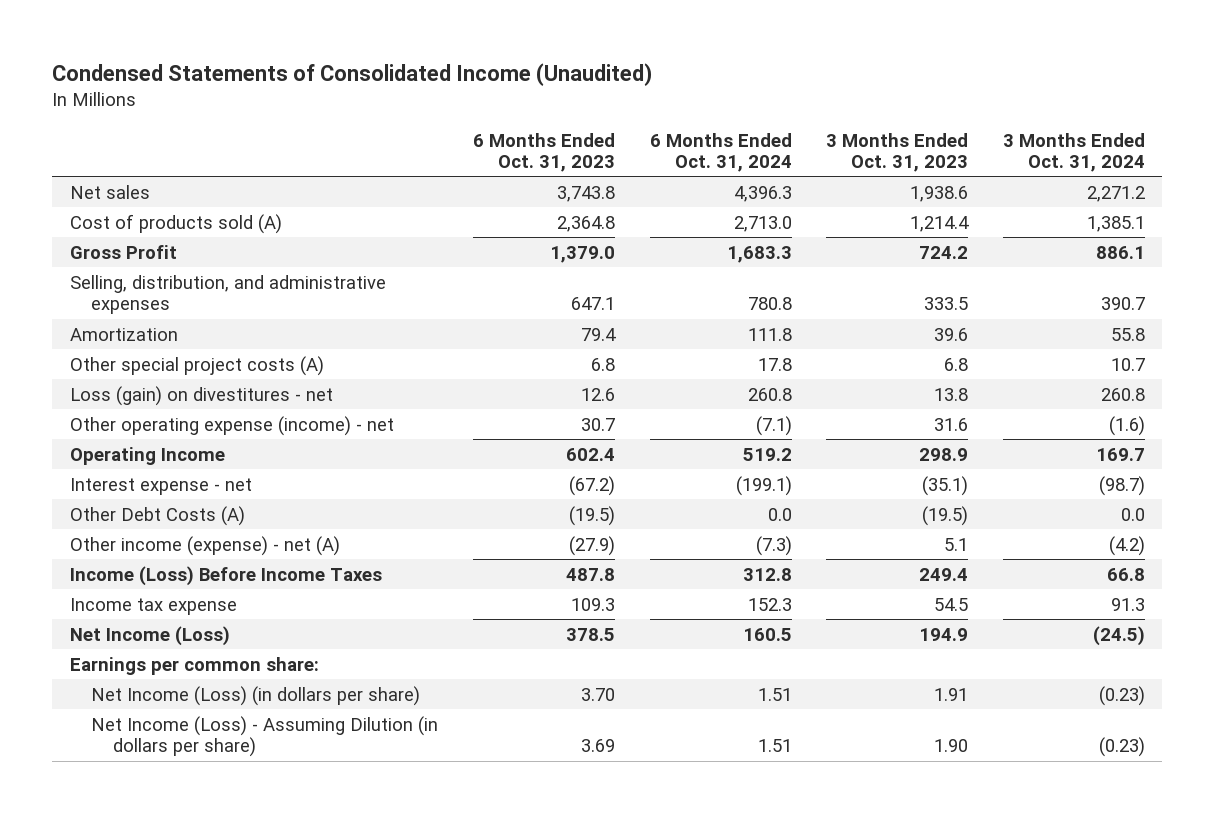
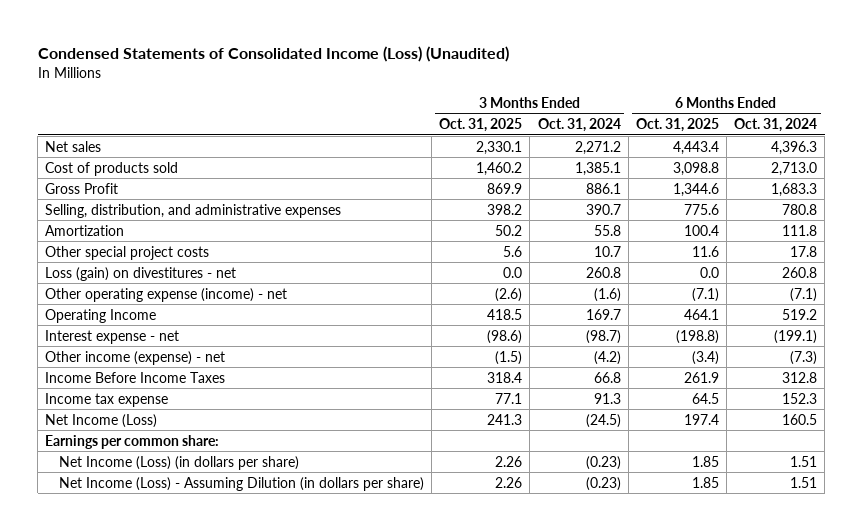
[52,63,653,87] Condensed Statements of Consolidated Income (Unaudited) -> [37,46,509,63] Condensed Statements of Consolidated Income (Loss) (Unaudited)
[473,132,616,172] 6 Months Ended Oct. 31, 2023 -> none
[826,132,969,172] 3 Months Ended Oct. 31, 2023 -> none
none -> [439,117,523,132] Oct. 31, 2025
none -> [635,117,719,132] Oct. 31, 2025
[69,213,282,234] Cost of products sold (A) -> [45,161,179,176] Cost of products sold
[69,355,324,376] Other special project costs (A) -> [45,245,210,260] Other special project costs
[69,505,245,526] Other Debt Costs (A) -> none
[69,535,340,556] Other income (expense) - net (A) -> [45,350,226,365] Other income (expense) - net
[69,565,382,586] Income (Loss) Before Income Taxes -> [45,371,226,383] Income Before Income Taxes

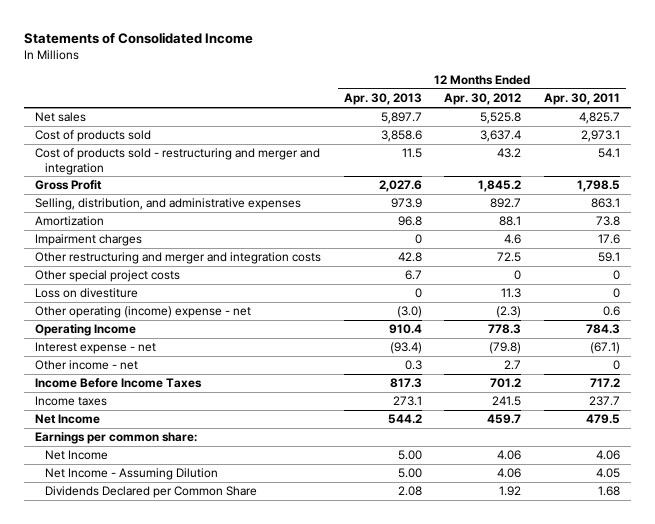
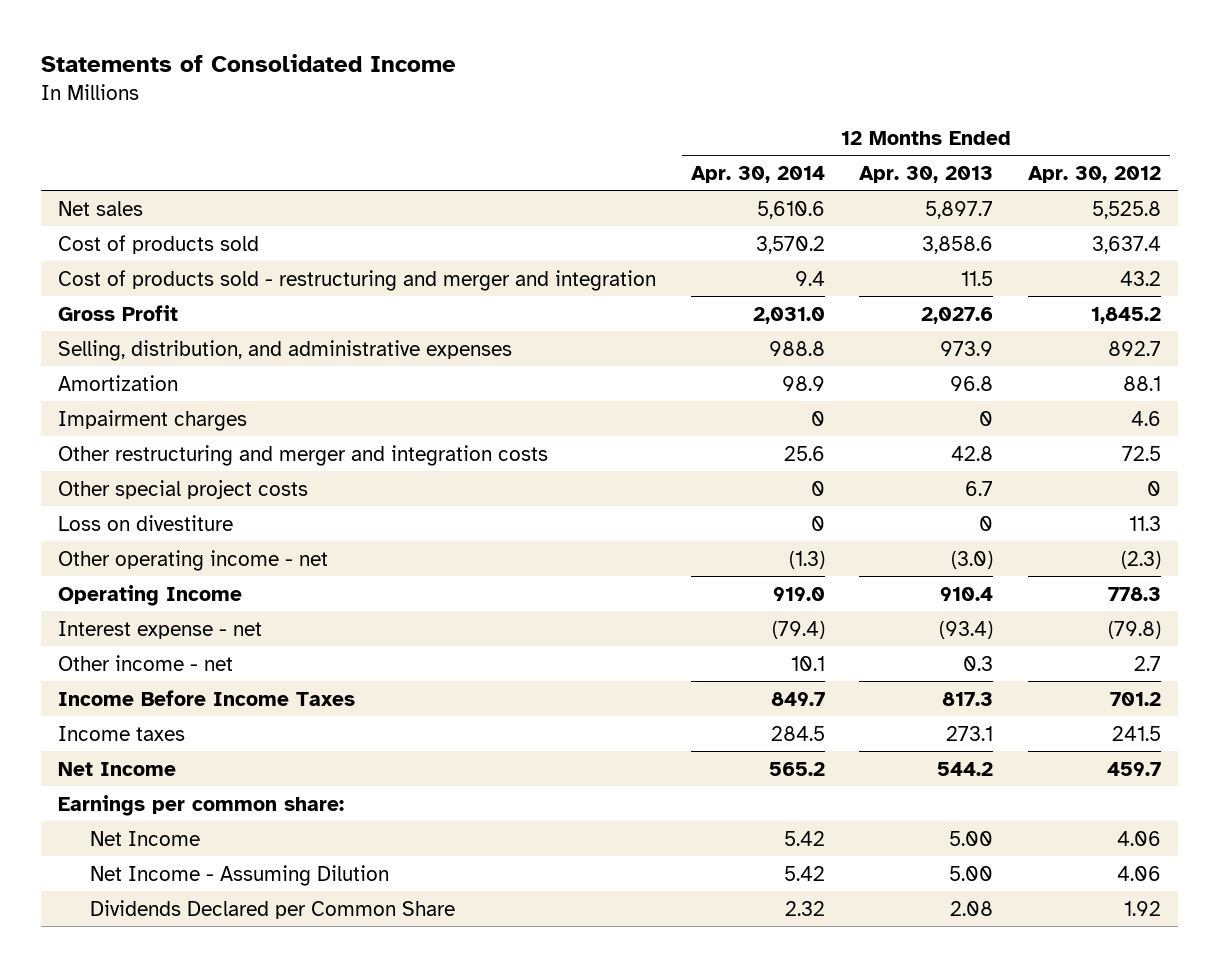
[543,93,620,106] Apr. 30, 2011 -> none
none -> [690,165,825,183] Apr. 30, 2014
[35,306,252,319] Other operating (income) expense - net -> [58,549,329,571] Other operating income - net

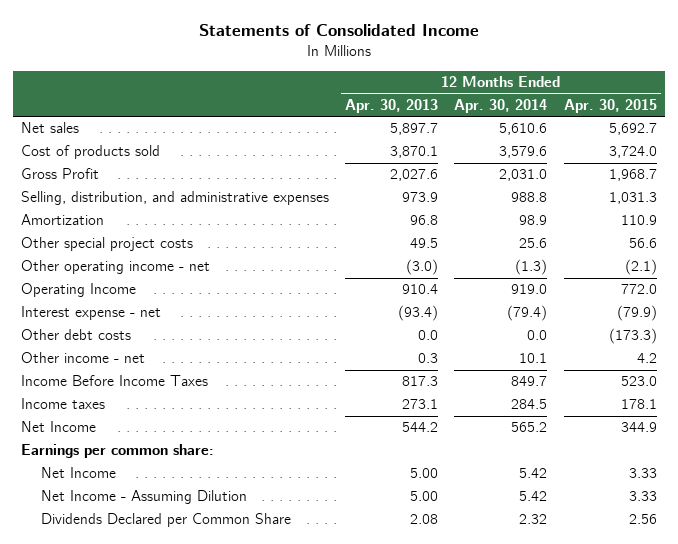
[1028,165,1162,183] Apr. 30, 2012 -> none
none -> [563,99,657,114] Apr. 30, 2015
[58,269,657,291] Cost of products sold - restructuring and merger and integration -> none
[755,235,825,254] 3,570.2 -> [499,146,548,159] 3,579.6
[922,235,994,254] 3,858.6 -> [390,146,439,159] 3,870.1
[58,409,248,431] Impairment charges -> none
[58,444,549,466] Other restructuring and merger and integration costs -> none
[58,514,234,531] Loss on divestiture -> none
[810,480,825,496] 0 -> [519,238,548,249] 25.6
[965,480,994,496] 6.7 -> [410,238,439,249] 49.5
none -> [20,329,131,341] Other debt costs

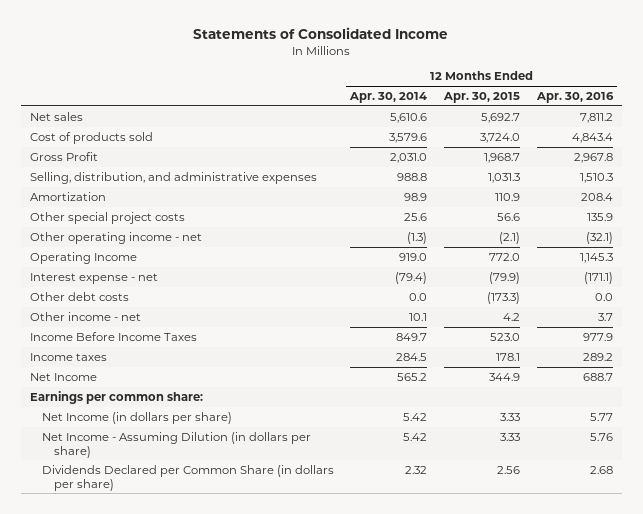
[345,99,439,114] Apr. 30, 2013 -> none
none -> [536,92,615,104] Apr. 30, 2016
[40,467,116,479] Net Income -> [41,411,232,424] Net Income (in dollars per share)
[40,490,247,505] Net Income - Assuming Dilution -> [41,431,311,458] Net Income - Assuming Dilution (in dollars per share)
[40,513,291,528] Dividends Declared per Common Share -> [41,464,334,491] Dividends Declared per Common Share (in dollars per share)

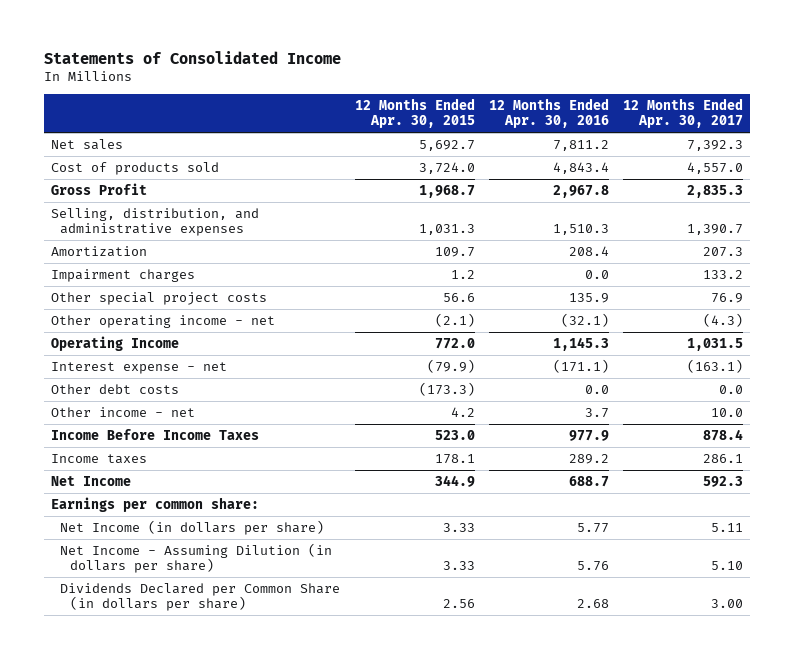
[349,92,428,104] Apr. 30, 2014 -> none
none -> [622,98,743,129] 12 Months Ended Apr. 30, 2017
[495,192,521,201] 110.9 -> [434,246,475,257] 109.7
none -> [50,268,195,282] Impairment charges

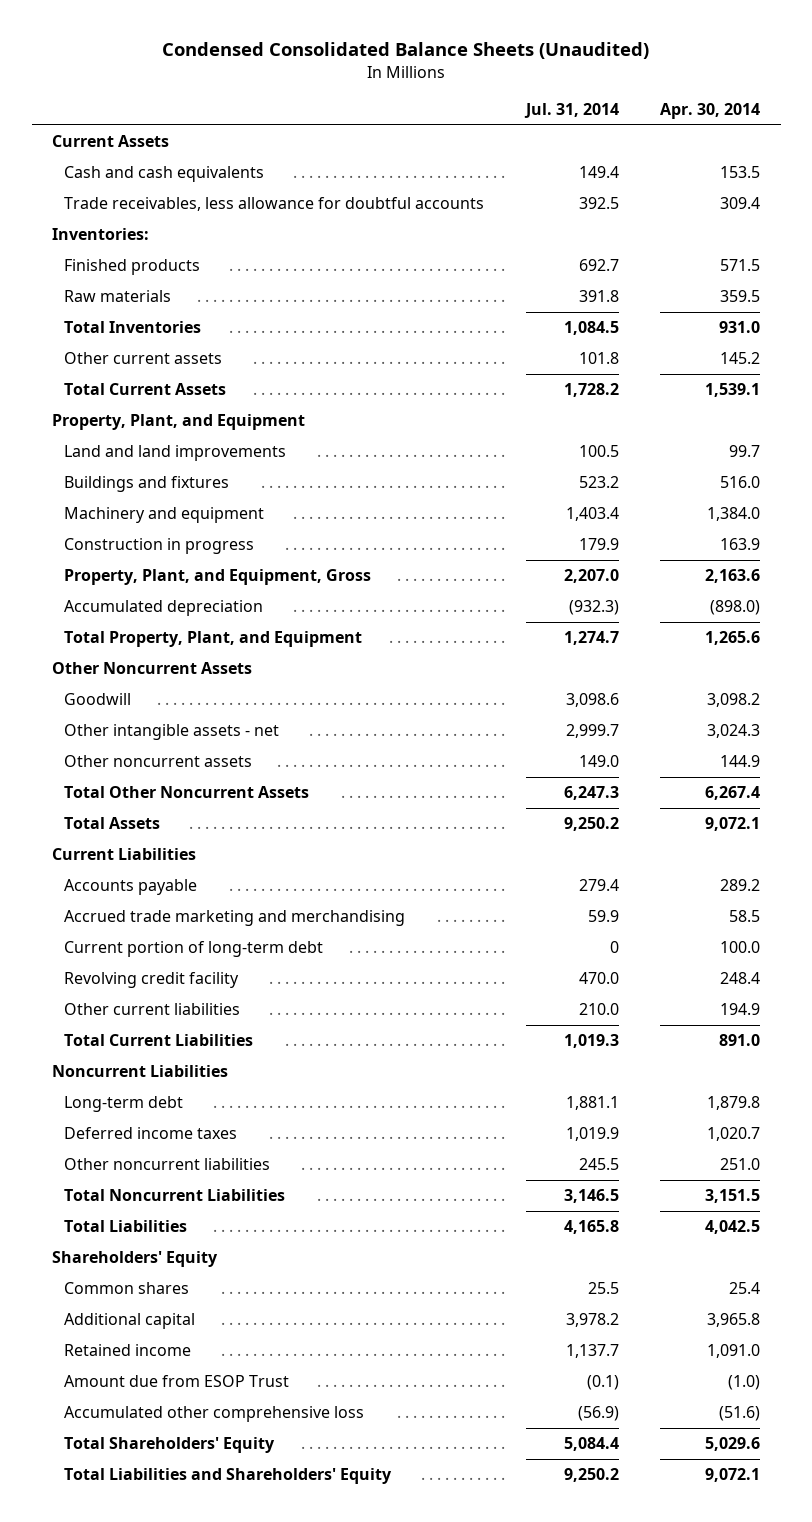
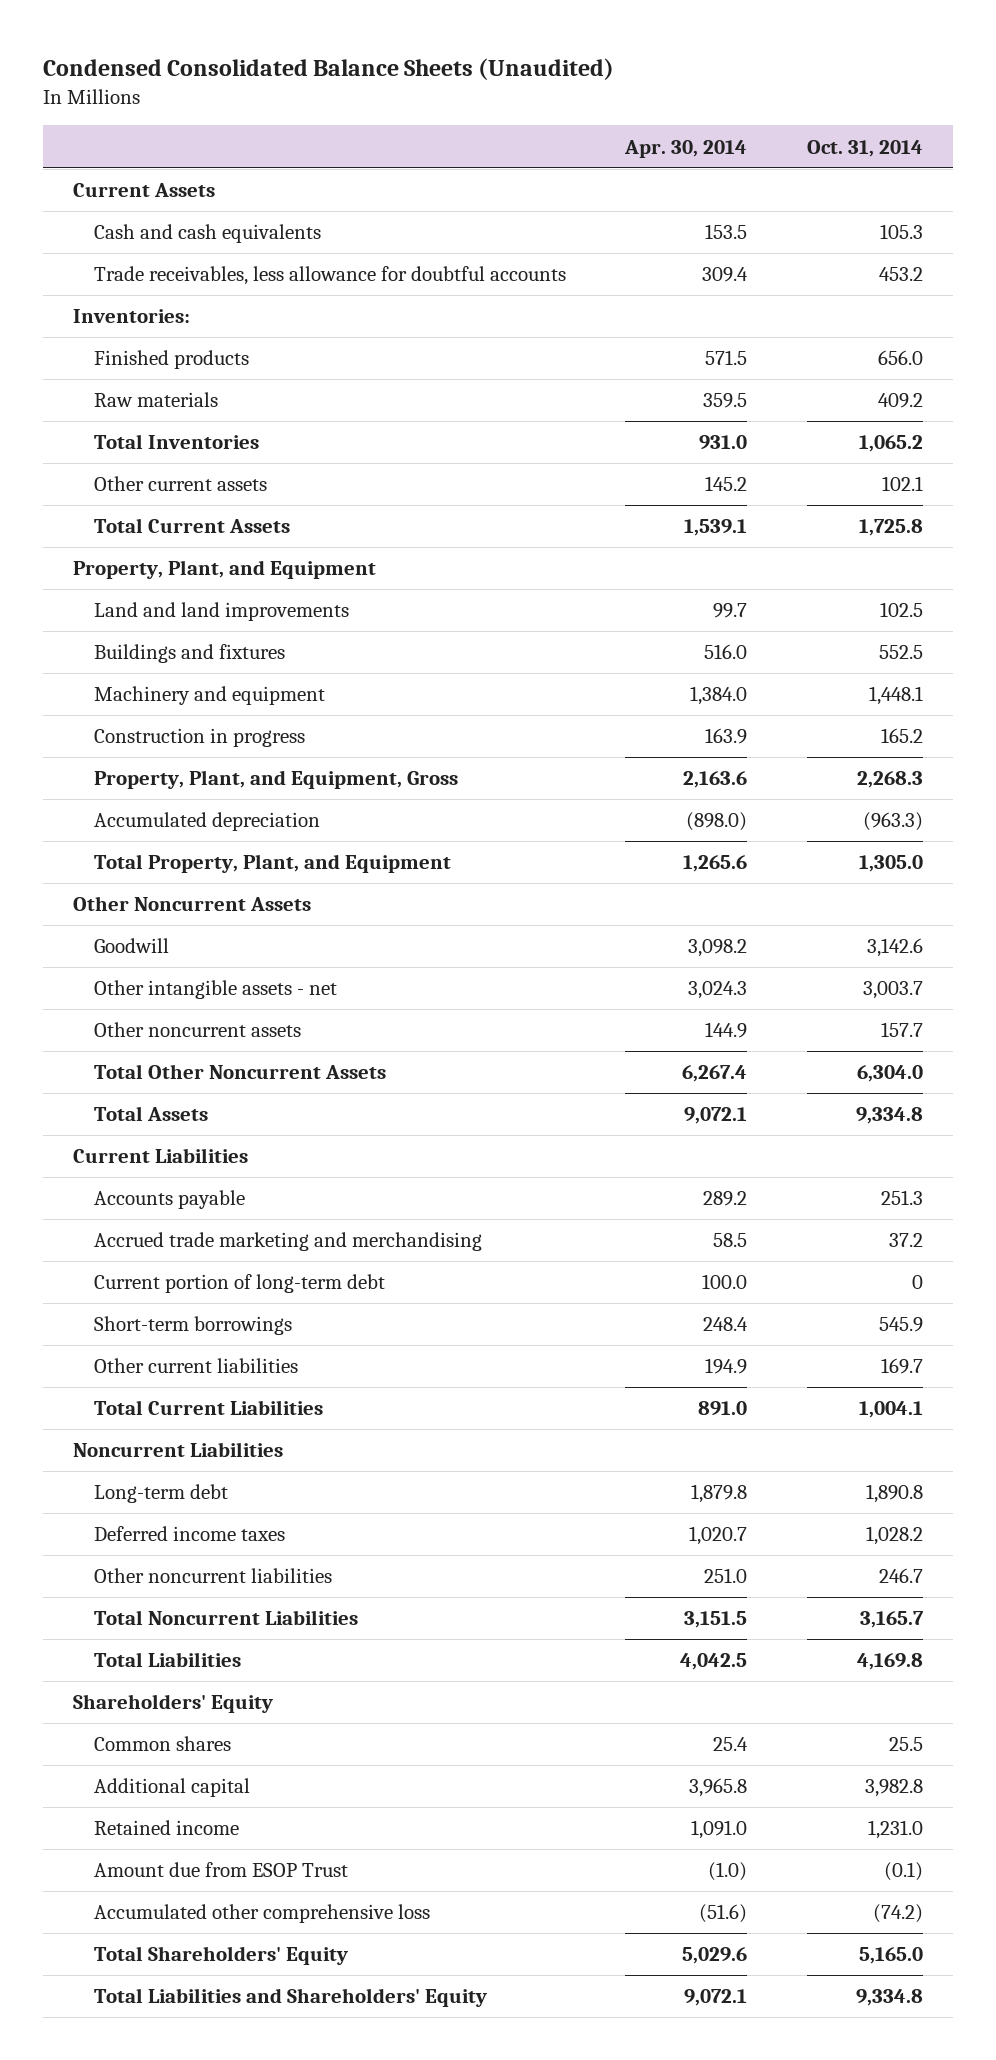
[523,103,619,119] Jul. 31, 2014 -> none
none -> [806,139,923,157] Oct. 31, 2014
[64,972,240,989] Revolving credit facility -> [93,1316,292,1336] Short-term borrowings

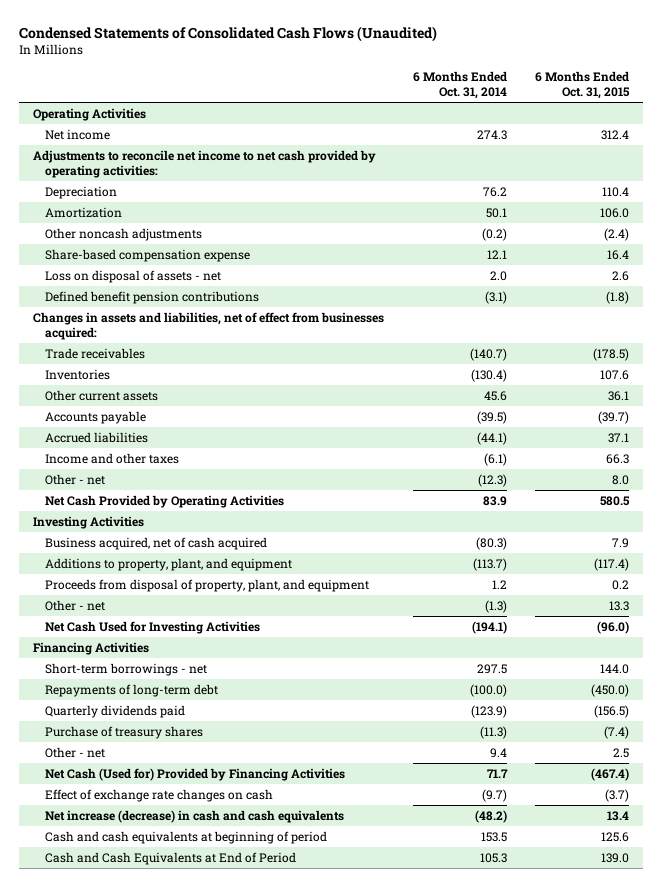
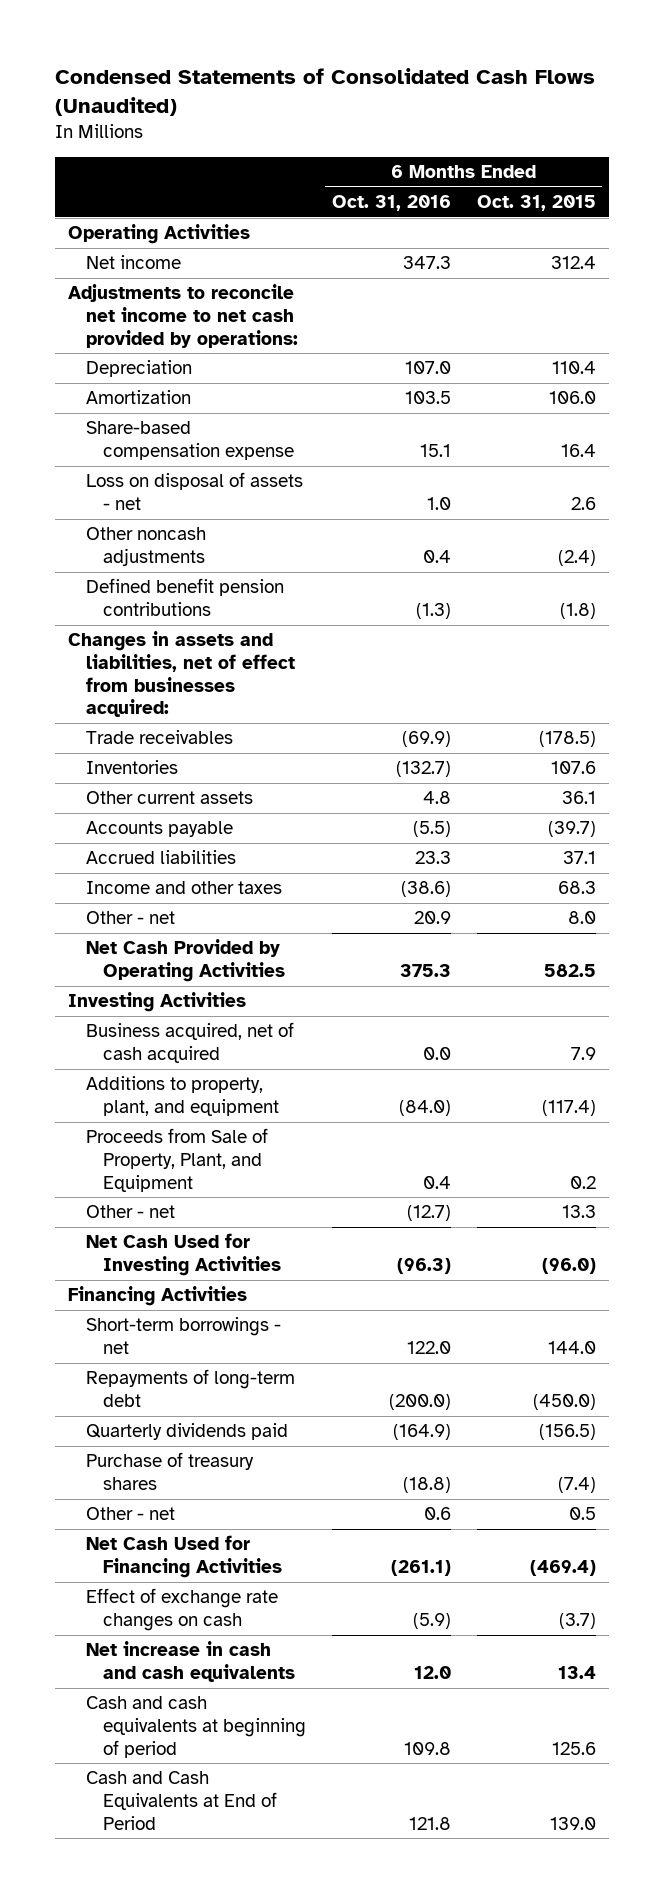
[412,71,507,100] 6 Months Ended Oct. 31, 2014 -> none
none -> [331,195,451,212] Oct. 31, 2016
[33,149,377,178] Adjustments to reconcile net income to net cash provided by operating activities: -> [68,284,298,348] Adjustments to reconcile net income to net cash provided by operations:
[44,227,202,241] Other noncash adjustments -> [85,527,206,566] Other noncash adjustments
[605,453,629,464] 66.3 -> [557,881,596,895] 68.3
[599,495,630,506] 580.5 -> [543,963,596,977] 582.5
[44,578,369,592] Proceeds from disposal of property, plant, and equipment -> [85,1128,268,1192] Proceeds from Sale of Property, Plant, and Equipment
[612,747,629,758] 2.5 -> [568,1507,596,1521] 0.5
[44,767,345,781] Net Cash (Used for) Provided by Financing Activities -> [85,1535,282,1578] Net Cash Used for Financing Activities
[590,767,629,781] (467.4) -> [529,1559,596,1576] (469.4)
[44,809,344,823] Net increase (decrease) in cash and cash equivalents -> [85,1641,295,1682] Net increase in cash and cash equivalents

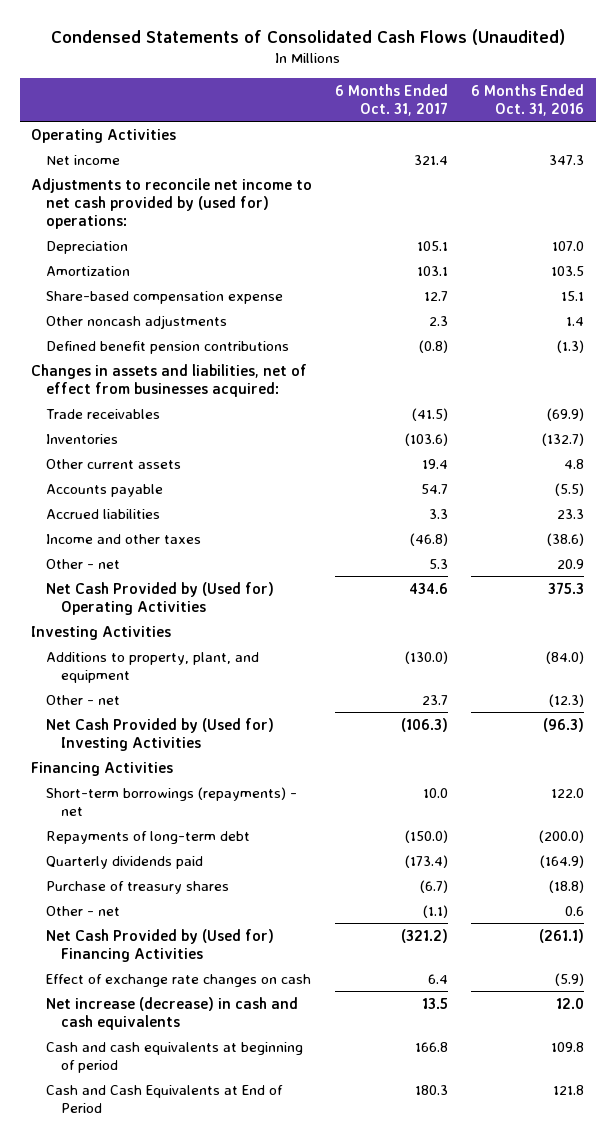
[476,195,596,212] Oct. 31, 2015 -> none
none -> [335,84,449,117] 6 Months Ended Oct. 31, 2017
[68,284,298,348] Adjustments to reconcile net income to net cash provided by operations: -> [31,177,313,229] Adjustments to reconcile net income to net cash provided by (used for) operations:
[85,472,303,510] Loss on disposal of assets - net -> none
[422,549,451,563] 0.4 -> [566,316,585,326] 1.4
[85,939,285,982] Net Cash Provided by Operating Activities -> [45,581,274,615] Net Cash Provided by (Used for) Operating Activities
[85,1022,294,1063] Business acquired, net of cash acquired -> none
[85,1128,268,1192] Proceeds from Sale of Property, Plant, and Equipment -> none
[406,1205,451,1222] (12.7) -> [549,693,585,707] (12.3)
[85,1233,281,1276] Net Cash Used for Investing Activities -> [45,717,274,751] Net Cash Provided by (Used for) Investing Activities
[85,1317,281,1354] Short-term borrowings - net -> [45,786,297,816] Short-term borrowings (repayments) - net
[85,1535,282,1578] Net Cash Used for Financing Activities -> [45,928,274,962] Net Cash Provided by (Used for) Financing Activities
[85,1641,295,1682] Net increase in cash and cash equivalents -> [45,996,298,1030] Net increase (decrease) in cash and cash equivalents

